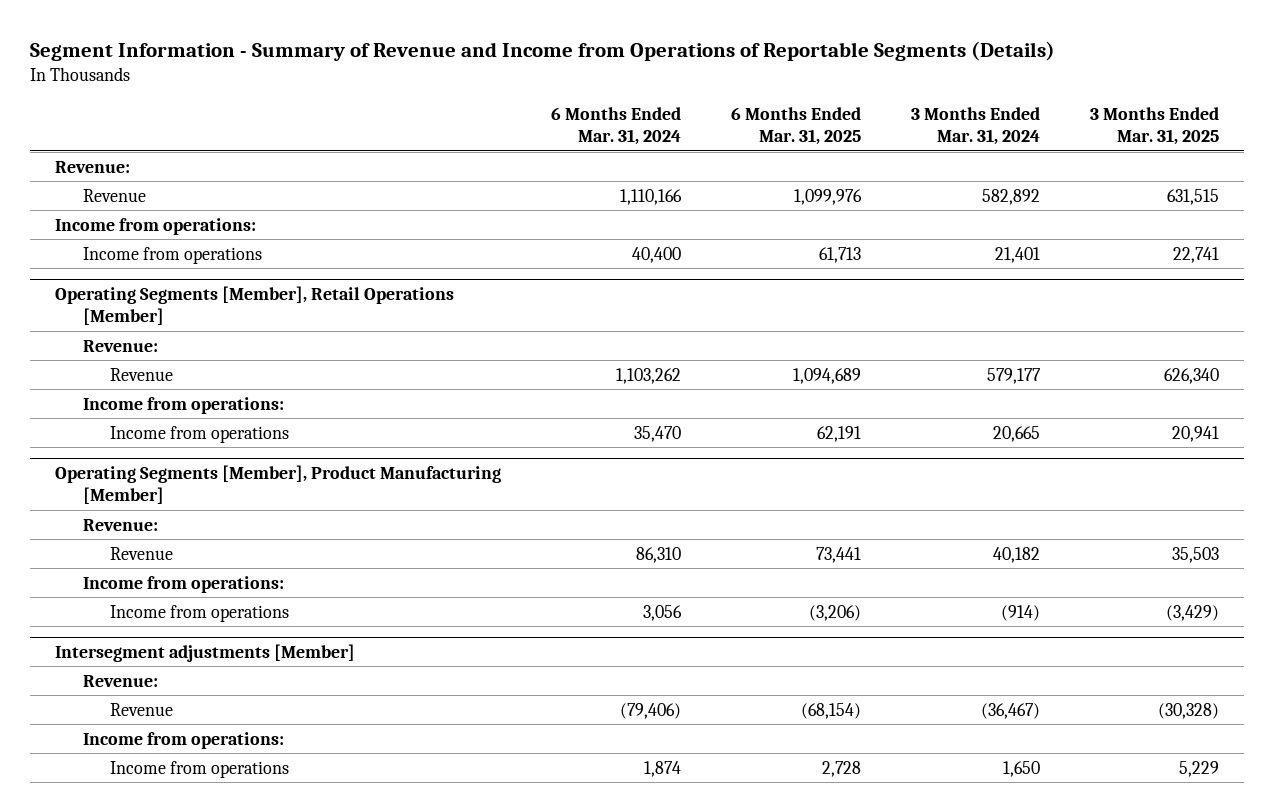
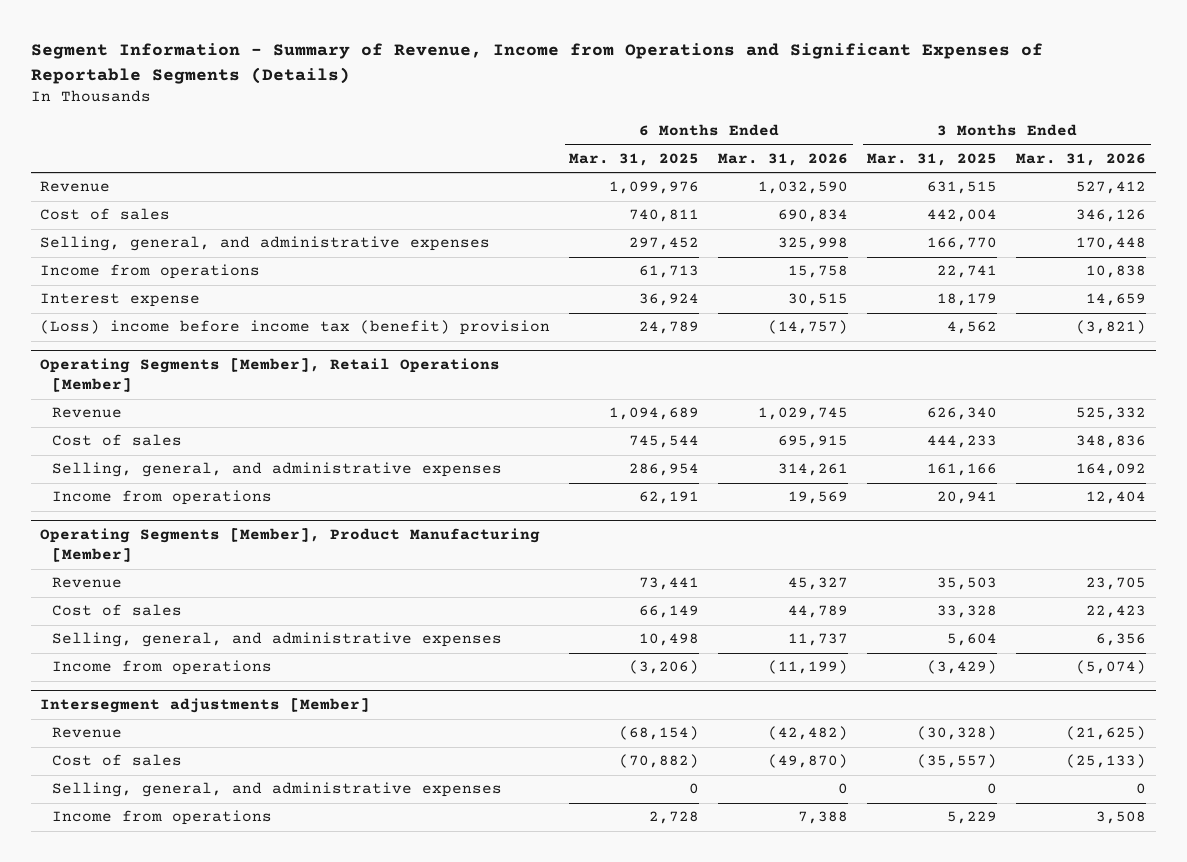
[30,41,1056,62] Segment Information - Summary of Revenue and Income from Operations of Reportable Segments (Details) -> [30,43,1043,84] Segment Information - Summary of Revenue, Income from Operations and Significant Expenses of Reportable Segments (Details)
[550,106,681,146] 6 Months Ended Mar. 31, 2024 -> none
[910,106,1040,146] 3 Months Ended Mar. 31, 2024 -> none
none -> [718,153,849,167] Mar. 31, 2026
none -> [1016,153,1147,167] Mar. 31, 2026
[54,160,130,173] Revenue: -> none
[54,217,256,235] Income from operations: -> none
none -> [40,208,171,221] Cost of sales
none -> [40,236,491,252] Selling, general, and administrative expenses
none -> [40,293,201,308] Interest expense
none -> [40,320,551,336] (Loss) income before income tax (benefit) provision
[82,339,158,352] Revenue: -> none
[82,396,284,414] Income from operations: -> none
none -> [52,434,183,447] Cost of sales
none -> [52,462,503,478] Selling, general, and administrative expenses
[82,518,158,531] Revenue: -> none
[82,575,284,593] Income from operations: -> none
none -> [52,604,183,617] Cost of sales
none -> [52,632,503,648] Selling, general, and administrative expenses
[82,674,158,687] Revenue: -> none
[82,731,284,749] Income from operations: -> none
none -> [52,754,183,767] Cost of sales
none -> [52,782,503,798] Selling, general, and administrative expenses

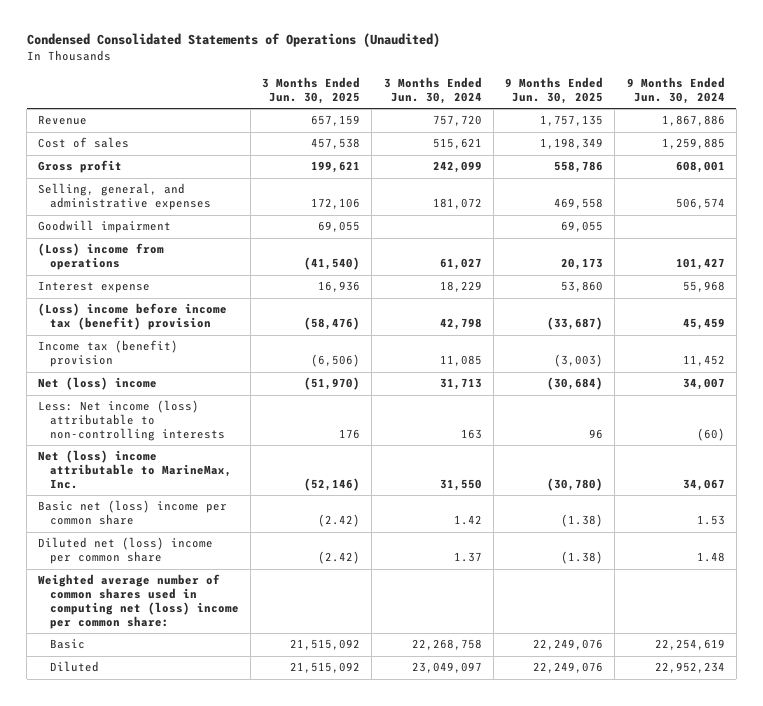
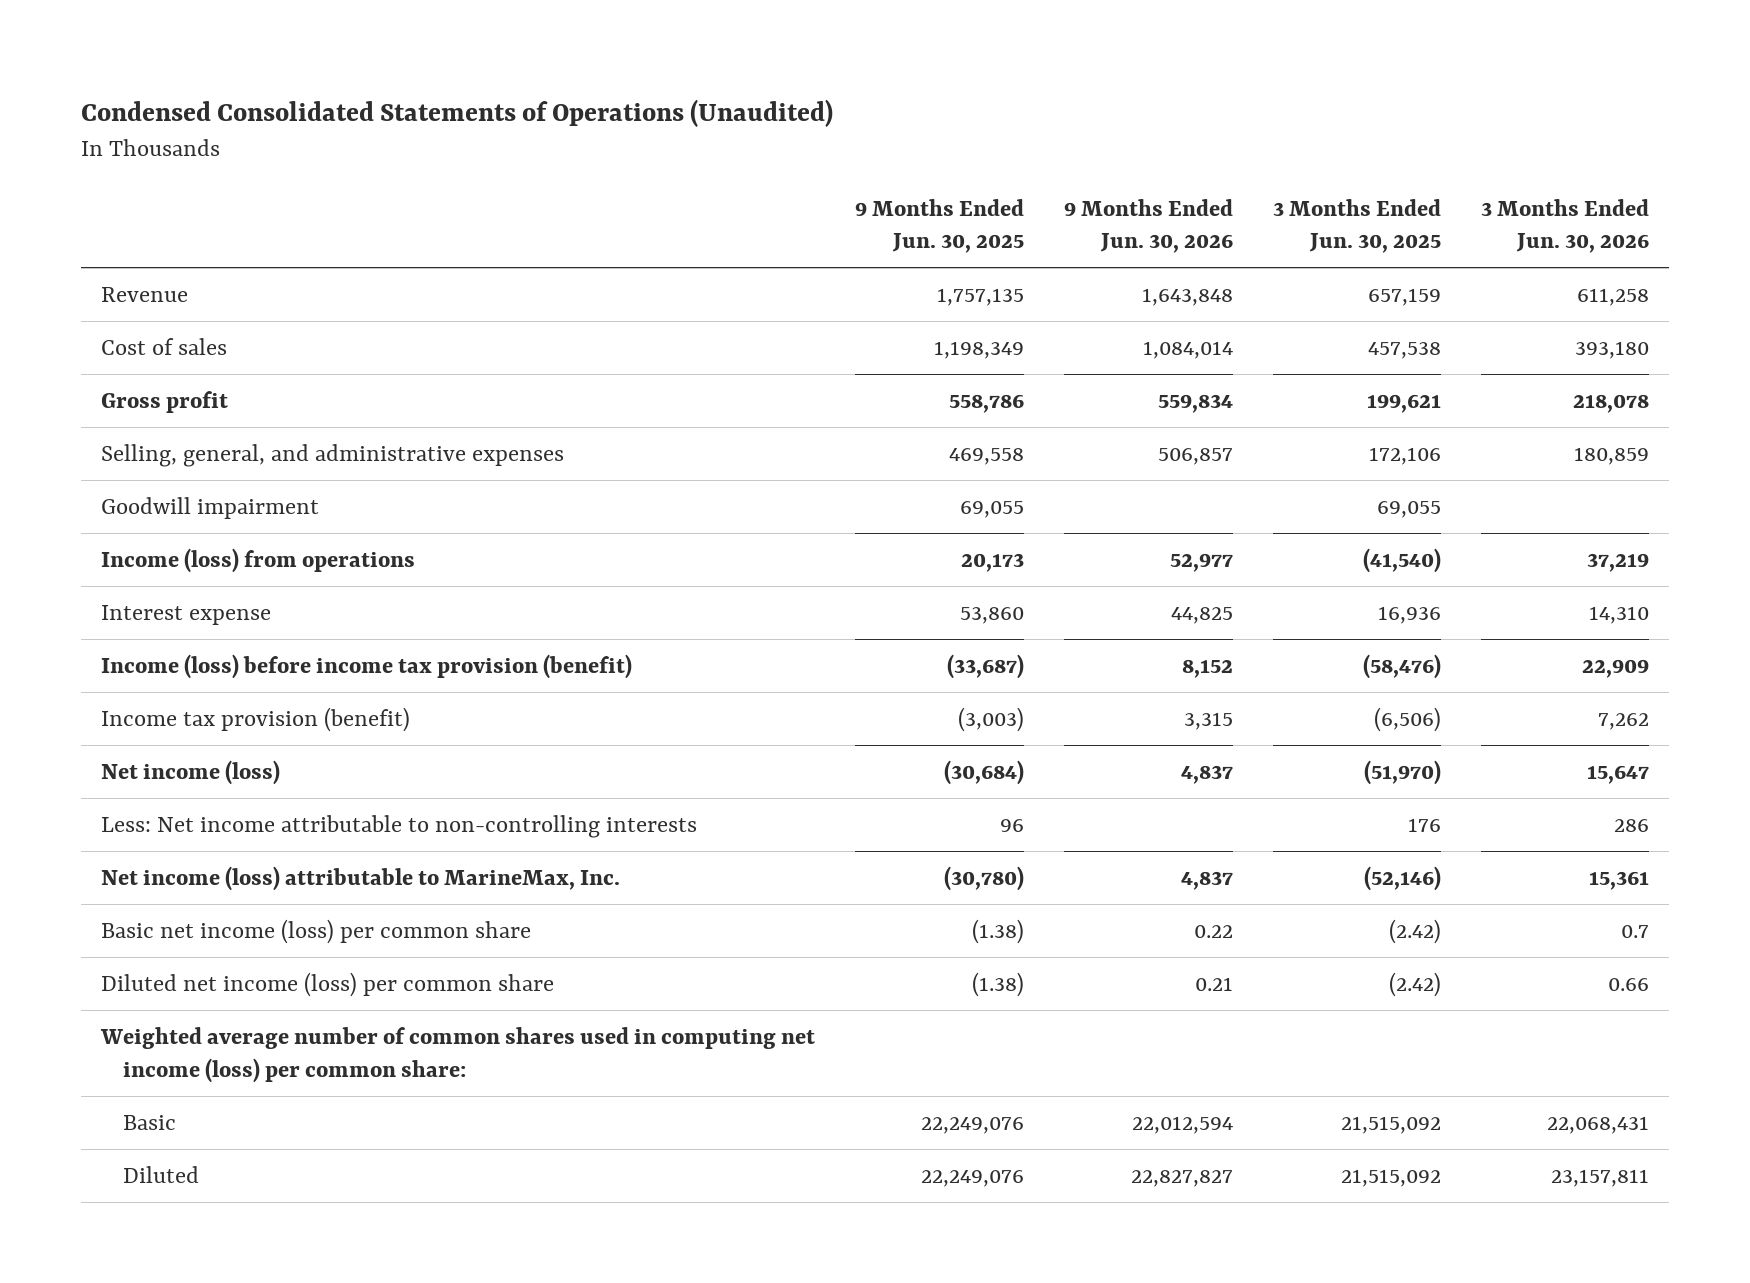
[383,77,482,104] 3 Months Ended Jun. 30, 2024 -> none
[626,77,725,104] 9 Months Ended Jun. 30, 2024 -> none
none -> [1063,198,1233,254] 9 Months Ended Jun. 30, 2026
none -> [1480,198,1649,254] 3 Months Ended Jun. 30, 2026
[38,243,165,271] (Loss) income from operations -> [100,547,415,573] Income (loss) from operations
[38,303,228,331] (Loss) income before income tax (benefit) provision -> [100,653,632,679] Income (loss) before income tax provision (benefit)
[38,340,179,368] Income tax (benefit) provision -> [100,706,410,732] Income tax provision (benefit)
[38,377,158,391] Net (loss) income -> [100,759,280,785] Net income (loss)
[38,400,225,441] Less: Net income (loss) attributable to non-controlling interests -> [100,814,697,838] Less: Net income attributable to non-controlling interests
[38,450,232,489] Net (loss) income attributable to MarineMax, Inc. -> [100,865,620,891] Net income (loss) attributable to MarineMax, Inc.
[38,500,228,526] Basic net (loss) income per common share -> [100,918,531,944] Basic net income (loss) per common share
[38,537,214,565] Diluted net (loss) income per common share -> [100,971,554,997] Diluted net income (loss) per common share
[38,574,239,629] Weighted average number of common shares used in computing net (loss) income per common share: -> [99,1026,815,1083] Weighted average number of common shares used in computing net income (loss) per common share:

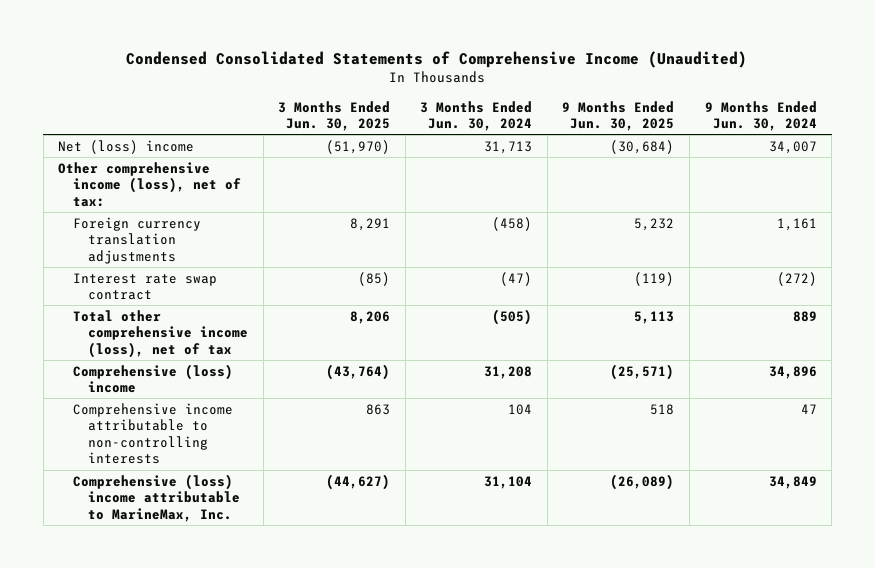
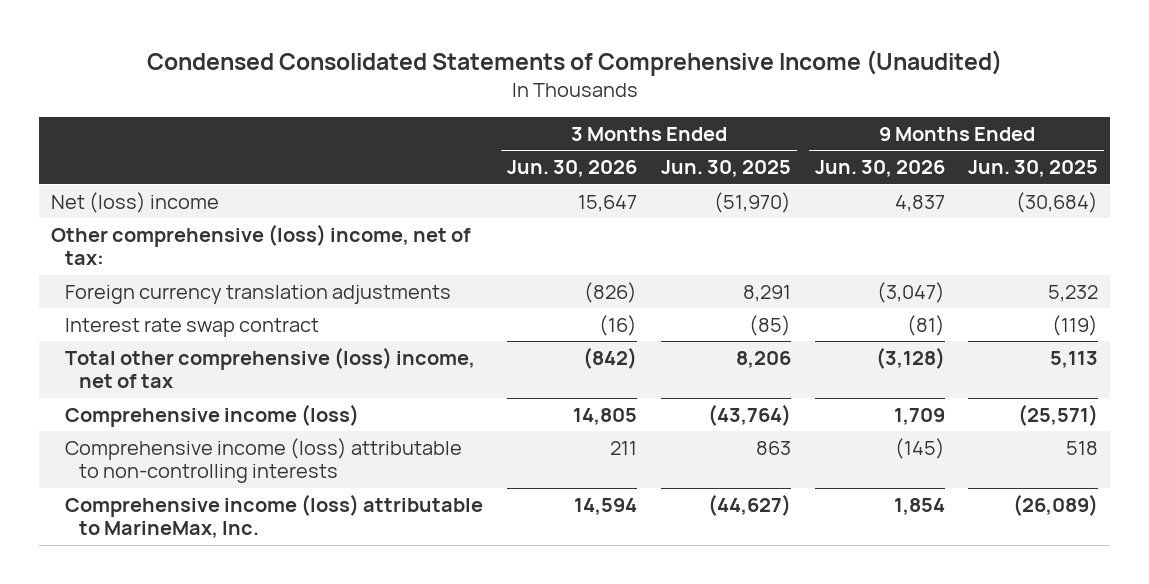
[420,100,533,132] 3 Months Ended Jun. 30, 2024 -> none
[704,100,817,132] 9 Months Ended Jun. 30, 2024 -> none
none -> [506,160,637,178] Jun. 30, 2026
none -> [814,160,945,178] Jun. 30, 2026
[58,161,242,207] Other comprehensive income (loss), net of tax: -> [50,224,471,266] Other comprehensive (loss) income, net of tax:
[73,309,248,358] Total other comprehensive income (loss), net of tax -> [65,347,476,389] Total other comprehensive (loss) income, net of tax
[73,363,234,394] Comprehensive (loss) income -> [65,404,360,428] Comprehensive income (loss)
[73,402,234,465] Comprehensive income attributable to non-controlling interests -> [65,438,463,484] Comprehensive income (loss) attributable to non-controlling interests
[73,473,240,522] Comprehensive (loss) income attributable to MarineMax, Inc. -> [65,494,484,539] Comprehensive income (loss) attributable to MarineMax, Inc.

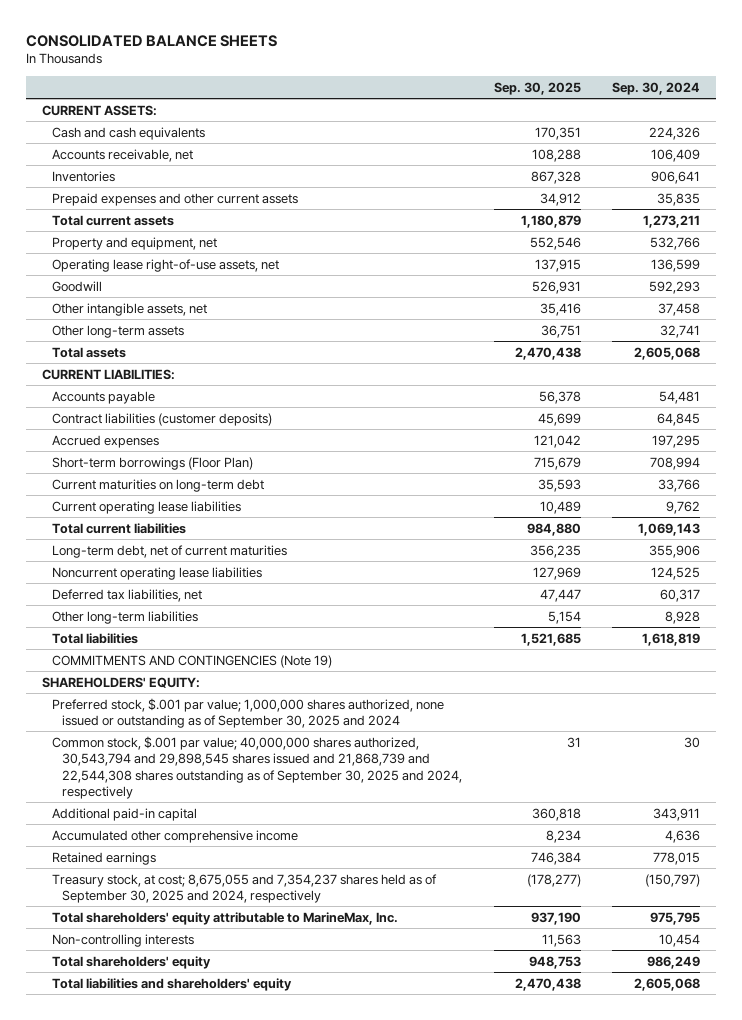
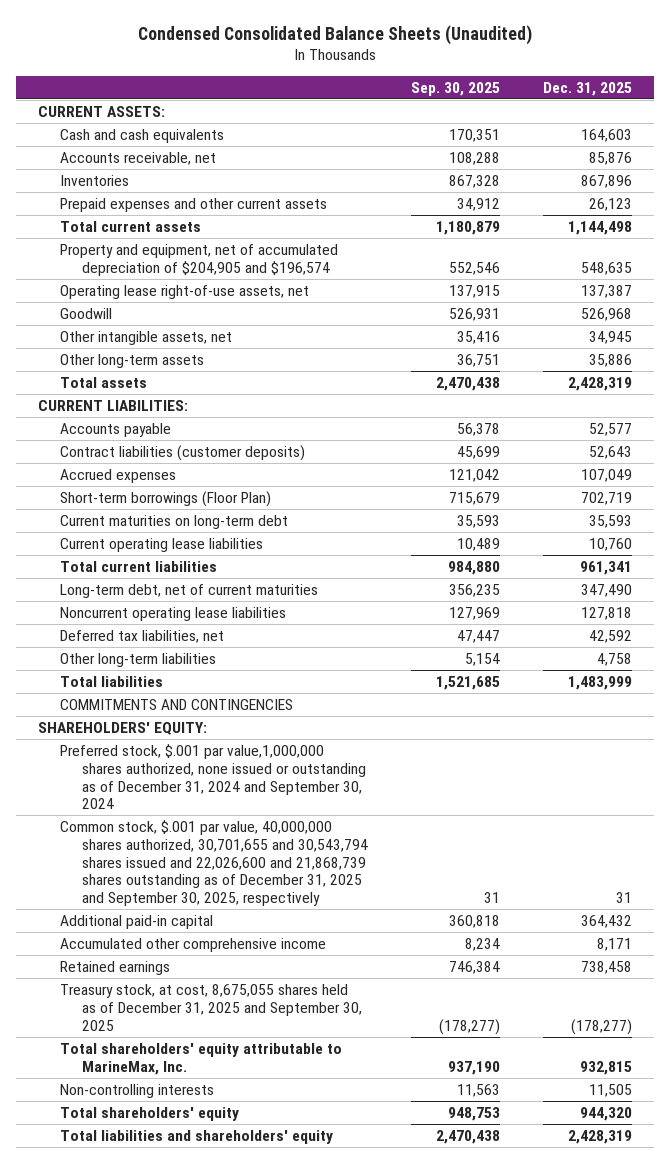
[25,34,277,47] CONSOLIDATED BALANCE SHEETS -> [137,24,532,45] Condensed Consolidated Balance Sheets (Unaudited)
[612,81,701,95] Sep. 30, 2024 -> none
none -> [543,81,633,96] Dec. 31, 2025
[51,236,217,250] Property and equipment, net -> [59,243,338,276] Property and equipment, net of accumulated depreciation of $204,905 and $196,574
[51,654,332,668] COMMITMENTS AND CONTINGENCIES (Note 19) -> [59,698,293,710] COMMITMENTS AND CONTINGENCIES
[51,697,444,729] Preferred stock, $.001 par value; 1,000,000 shares authorized, none issued or outstanding as of September 30, 2025 and 2024 -> [59,743,366,810] Preferred stock, $.001 par value,1,000,000 shares authorized, none issued or outstanding as of December 31, 2024 and September 30, 2024
[51,735,462,800] Common stock, $.001 par value; 40,000,000 shares authorized, 30,543,794 and 29,898,545 shares issued and 21,868,739 and 22,544,308 shares outstanding as of September 30, 2025 and 2024, respectively -> [59,819,368,907] Common stock, $.001 par value, 40,000,000 shares authorized, 30,701,655 and 30,543,794 shares issued and 22,026,600 and 21,868,739 shares outstanding as of December 31, 2025 and September 30, 2025, respectively
[51,873,437,904] Treasury stock, at cost; 8,675,055 and 7,354,237 shares held as of September 30, 2025 and 2024, respectively -> [59,983,362,1031] Treasury stock, at cost, 8,675,055 shares held as of December 31, 2025 and September 30, 2025

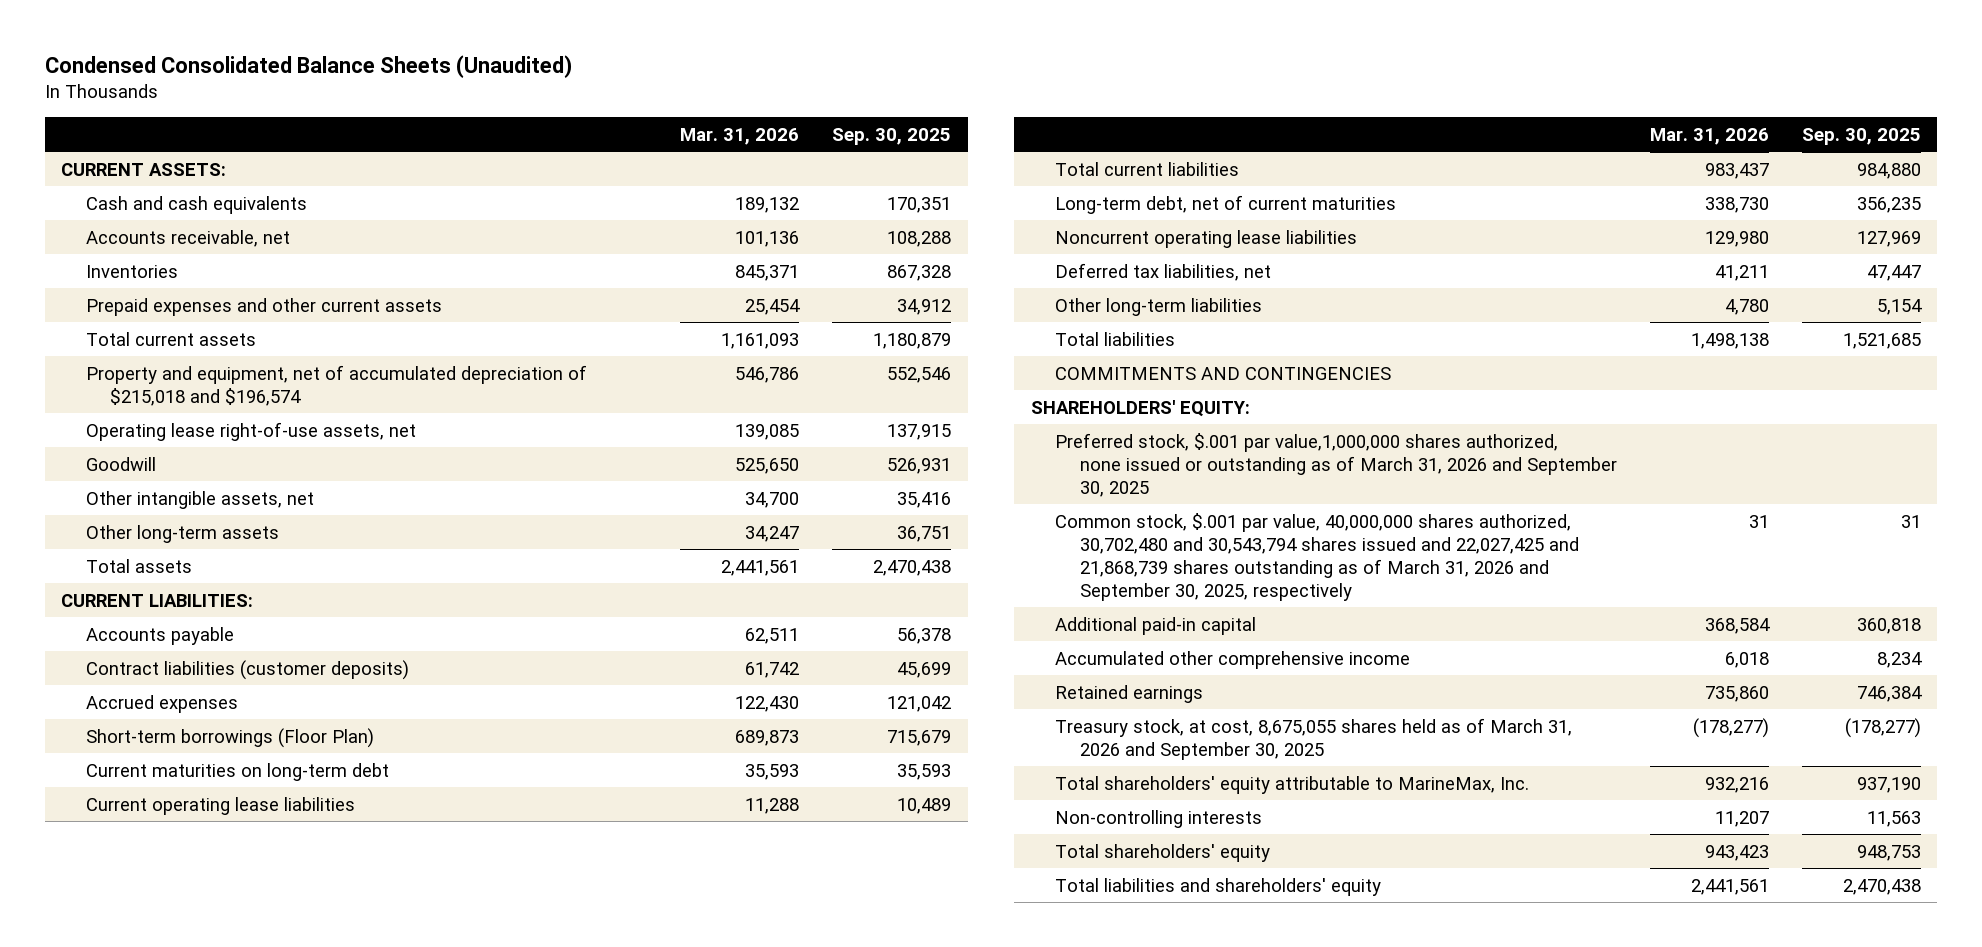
[543,81,633,96] Dec. 31, 2025 -> none
none -> [680,127,800,145] Mar. 31, 2026
[59,243,338,276] Property and equipment, net of accumulated depreciation of $204,905 and $196,574 -> [85,364,587,406] Property and equipment, net of accumulated depreciation of $215,018 and $196,574
[59,743,366,810] Preferred stock, $.001 par value,1,000,000 shares authorized, none issued or outstanding as of December 31, 2024 and September 30, 2024 -> [1055,432,1617,497] Preferred stock, $.001 par value,1,000,000 shares authorized, none issued or outstanding as of March 31, 2026 and September 30, 2025
[59,819,368,907] Common stock, $.001 par value, 40,000,000 shares authorized, 30,701,655 and 30,543,794 shares issued and 22,026,600 and 21,868,739 shares outstanding as of December 31, 2025 and September 30, 2025, respectively -> [1055,512,1579,601] Common stock, $.001 par value, 40,000,000 shares authorized, 30,702,480 and 30,543,794 shares issued and 22,027,425 and 21,868,739 shares outstanding as of March 31, 2026 and September 30, 2025, respectively
[59,983,362,1031] Treasury stock, at cost, 8,675,055 shares held as of December 31, 2025 and September 30, 2025 -> [1055,717,1573,760] Treasury stock, at cost, 8,675,055 shares held as of March 31, 2026 and September 30, 2025

